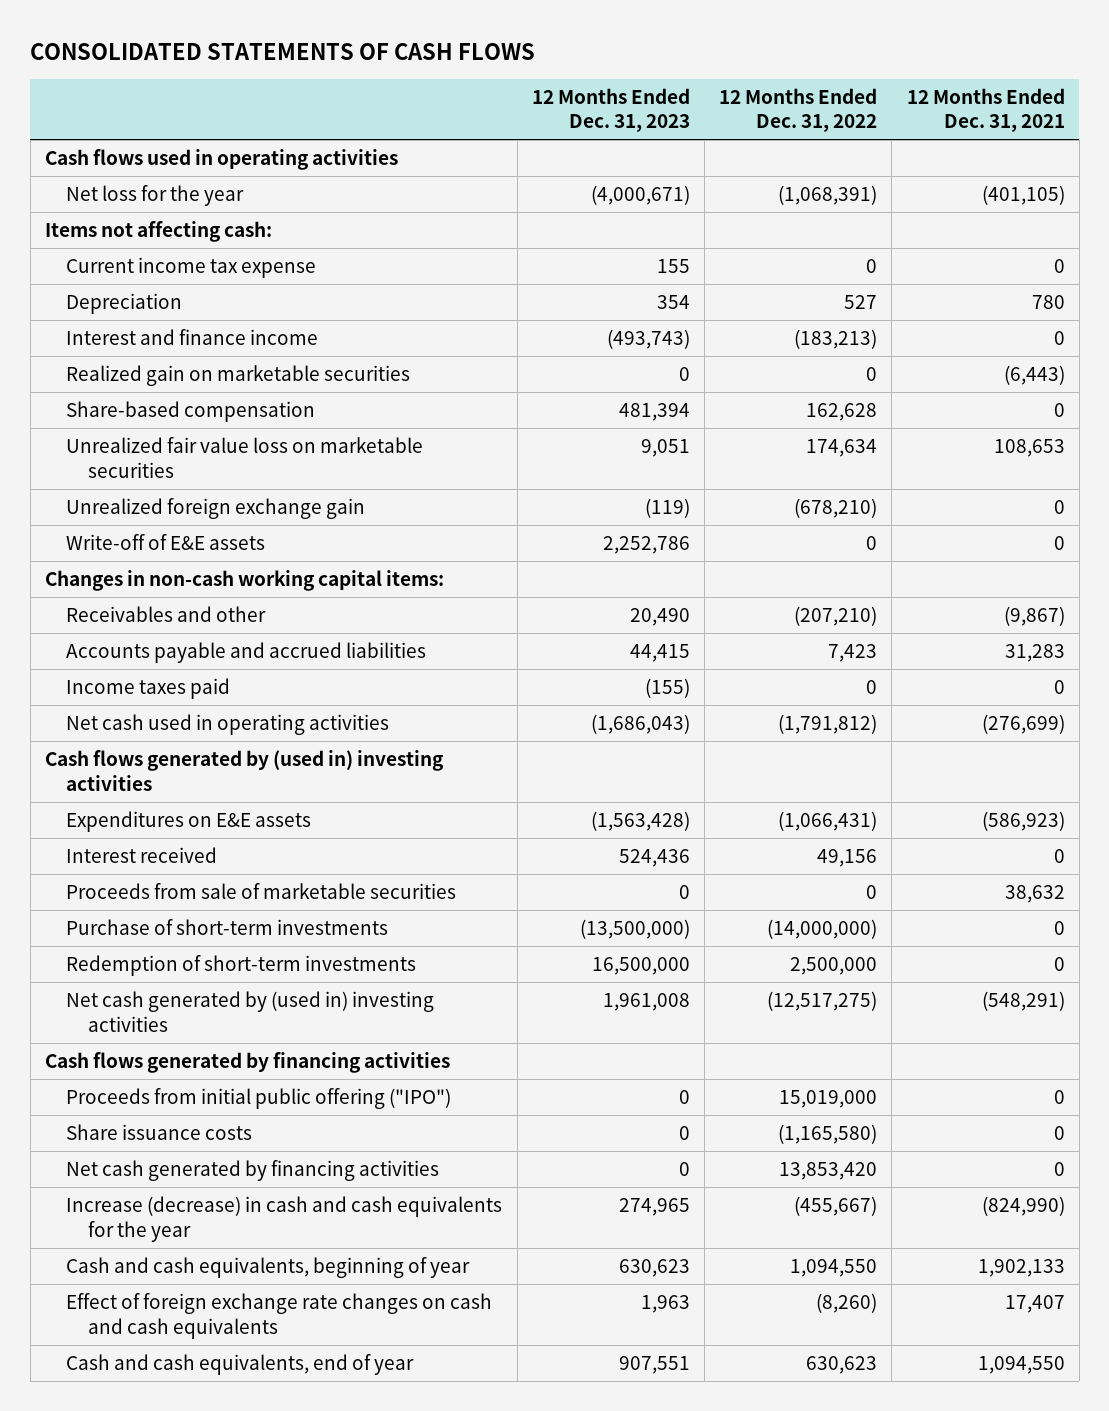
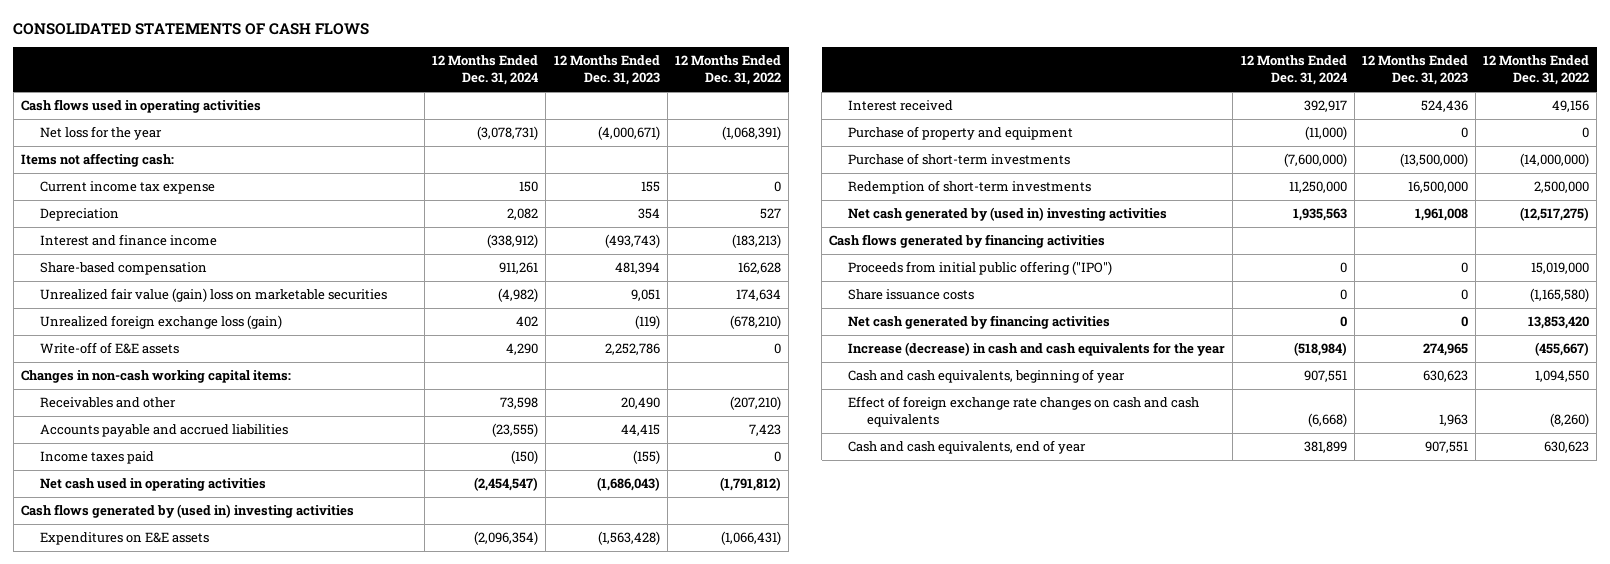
[906,87,1065,133] 12 Months Ended Dec. 31, 2021 -> none
none -> [432,55,539,86] 12 Months Ended Dec. 31, 2024
[66,365,411,387] Realized gain on marketable securities -> none
[66,437,424,478] Unrealized fair value loss on marketable securities -> [39,288,387,303] Unrealized fair value (gain) loss on marketable securities
[66,498,366,520] Unrealized foreign exchange gain -> [39,315,282,330] Unrealized foreign exchange loss (gain)
[66,883,457,900] Proceeds from sale of marketable securities -> none
none -> [848,126,1074,141] Purchase of property and equipment

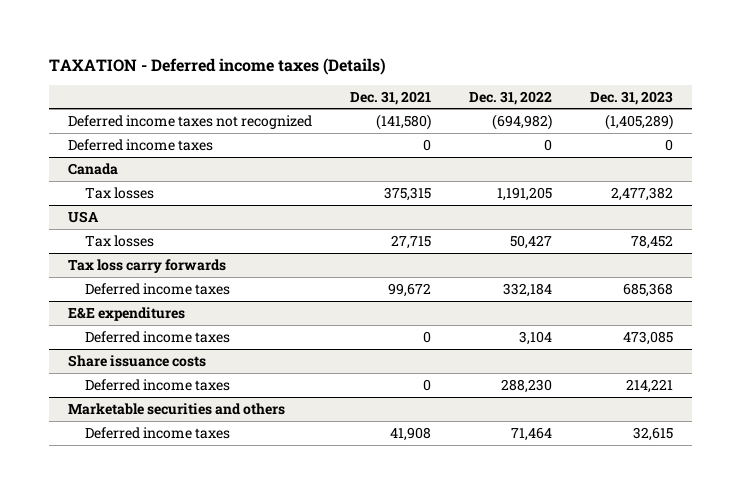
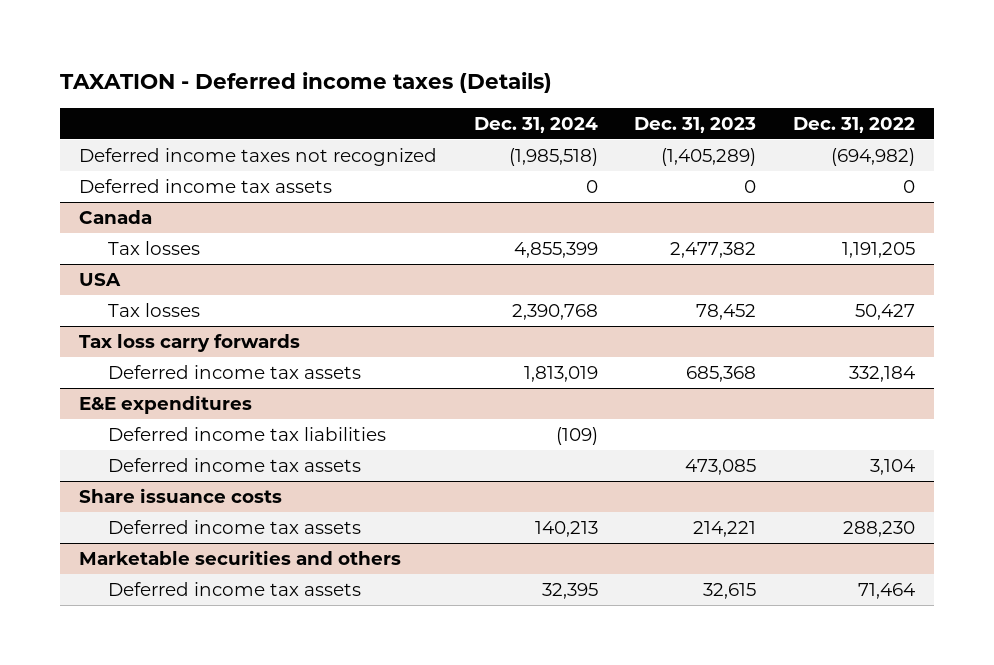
[349,90,431,105] Dec. 31, 2021 -> none
none -> [473,117,598,134] Dec. 31, 2024
[67,138,213,151] Deferred income taxes -> [78,178,332,193] Deferred income tax assets
[84,282,230,295] Deferred income taxes -> [107,364,361,379] Deferred income tax assets
none -> [107,426,386,441] Deferred income tax liabilities
[84,330,230,343] Deferred income taxes -> [107,457,361,472] Deferred income tax assets
[84,378,230,391] Deferred income taxes -> [107,519,361,534] Deferred income tax assets
[84,426,230,439] Deferred income taxes -> [107,581,361,596] Deferred income tax assets

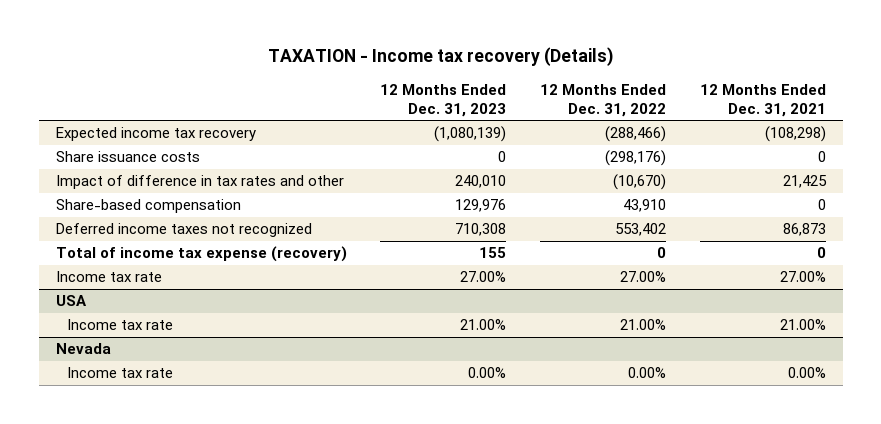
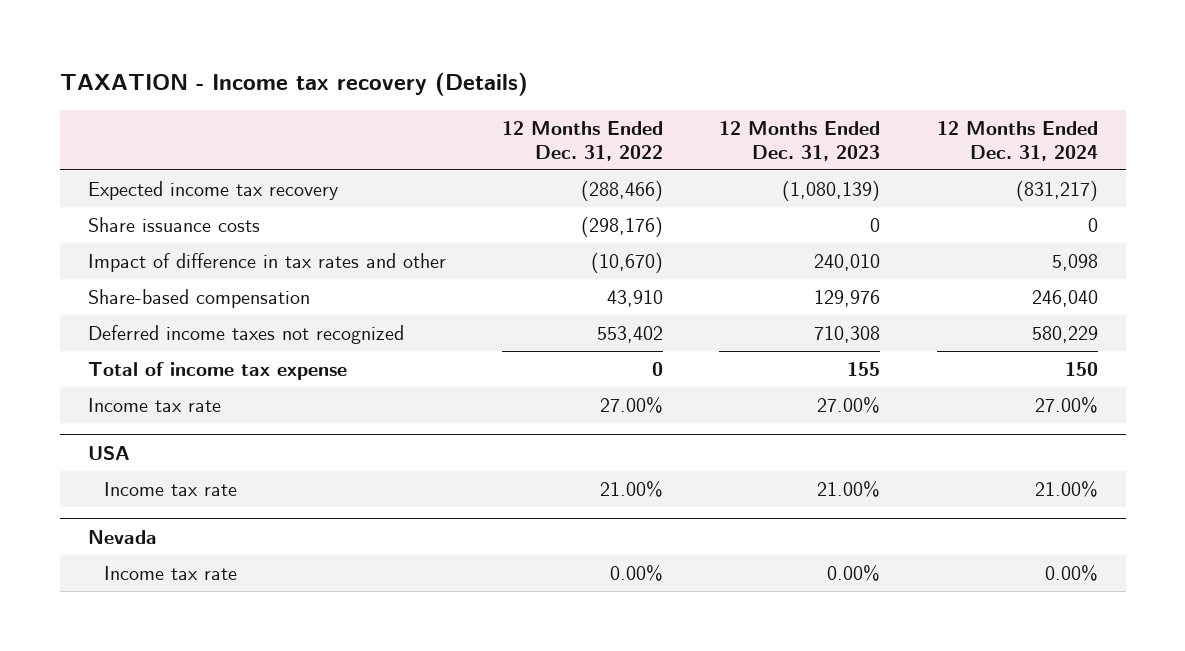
[699,83,826,117] 12 Months Ended Dec. 31, 2021 -> none
none -> [936,120,1098,161] 12 Months Ended Dec. 31, 2024
[55,246,347,263] Total of income tax expense (recovery) -> [87,362,347,381] Total of income tax expense

